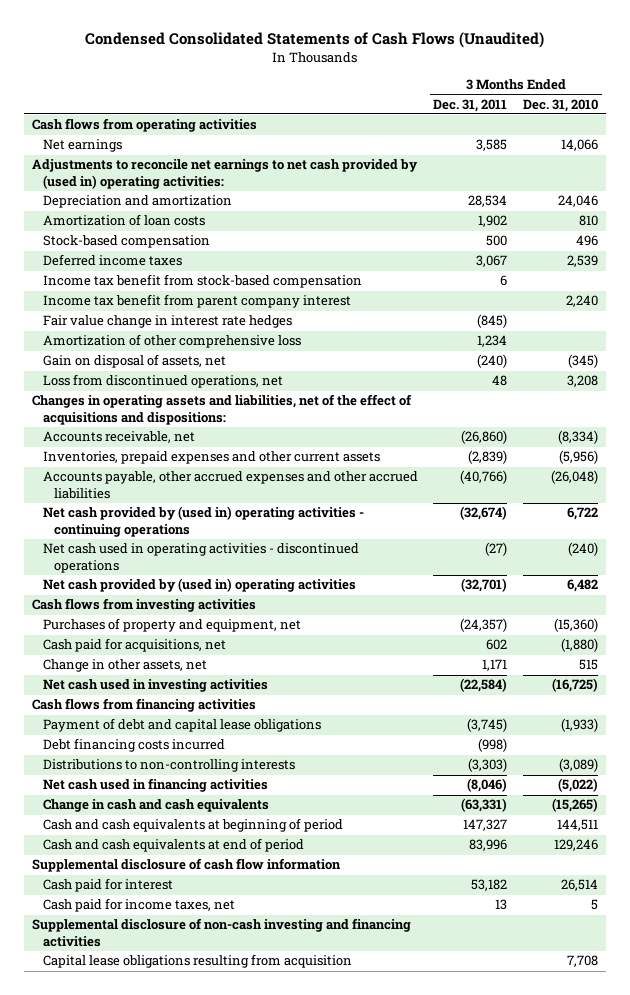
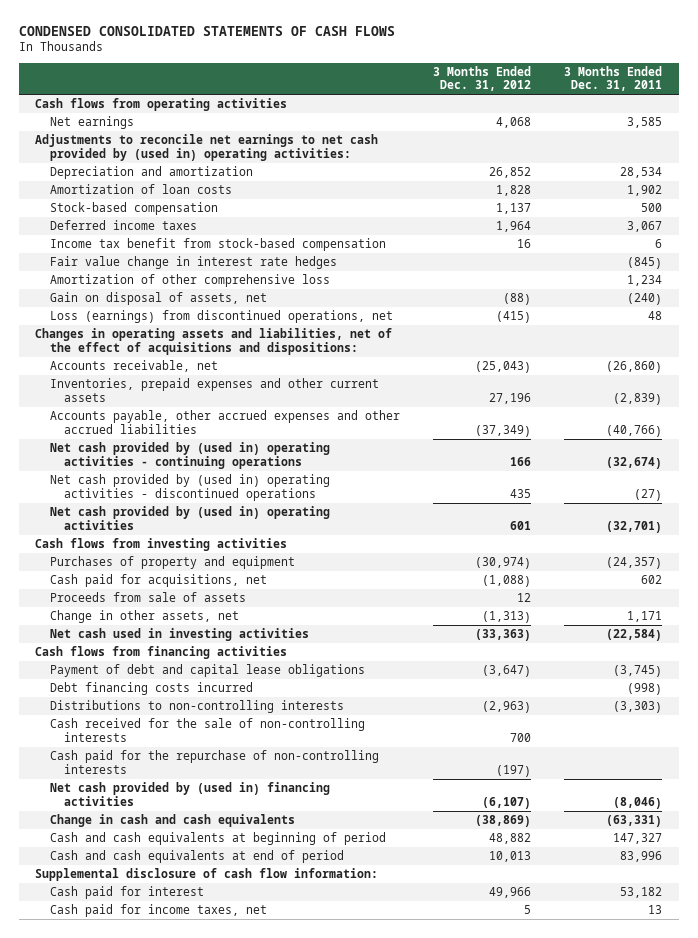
[84,32,544,49] Condensed Consolidated Statements of Cash Flows (Unaudited) -> [18,26,395,37] CONDENSED CONSOLIDATED STATEMENTS OF CASH FLOWS
[523,98,599,112] Dec. 31, 2010 -> none
none -> [432,65,531,92] 3 Months Ended Dec. 31, 2012
[42,294,351,309] Income tax benefit from parent company interest -> none
[42,374,283,389] Loss from discontinued operations, net -> [49,310,393,324] Loss (earnings) from discontinued operations, net
[42,543,359,573] Net cash used in operating activities - discontinued operations -> [49,474,330,501] Net cash provided by (used in) operating activities - discontinued operations
[42,618,301,633] Purchases of property and equipment, net -> [49,556,295,570] Purchases of property and equipment
none -> [49,592,246,603] Proceeds from sale of assets
none -> [49,718,365,742] Cash received for the sale of non-controlling interests
none -> [49,750,379,774] Cash paid for the repurchase of non-controlling interests
[42,778,268,793] Net cash used in financing activities -> [49,782,330,806] Net cash provided by (used in) financing activities
[31,858,341,873] Supplemental disclosure of cash flow information -> [35,868,379,882] Supplemental disclosure of cash flow information:
[31,918,411,947] Supplemental disclosure of non-cash investing and financing activities -> none
[42,954,352,969] Capital lease obligations resulting from acquisition -> none

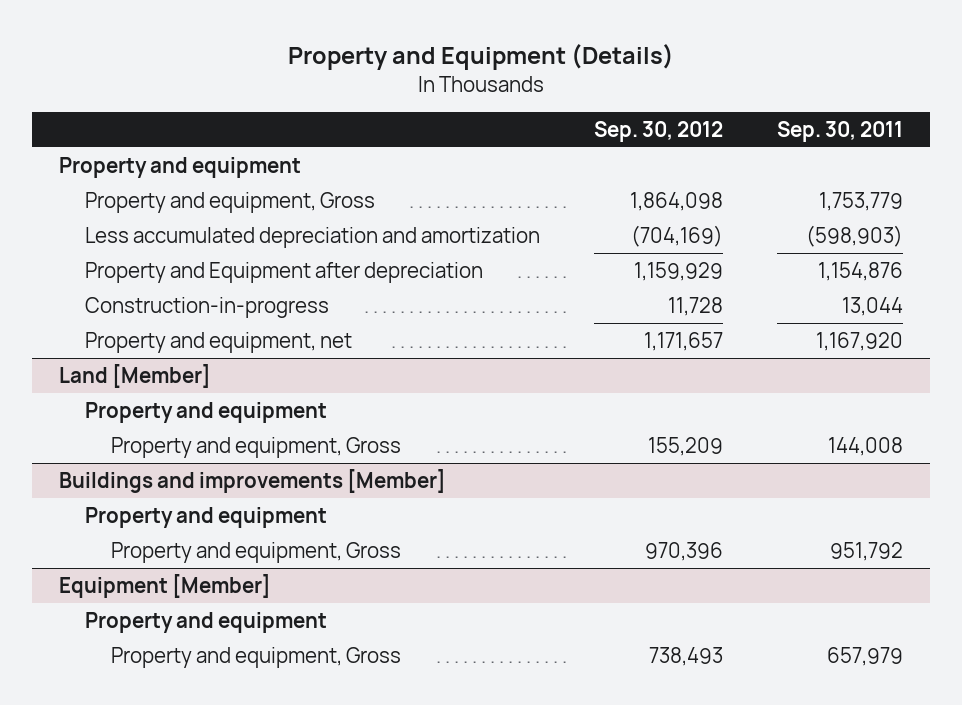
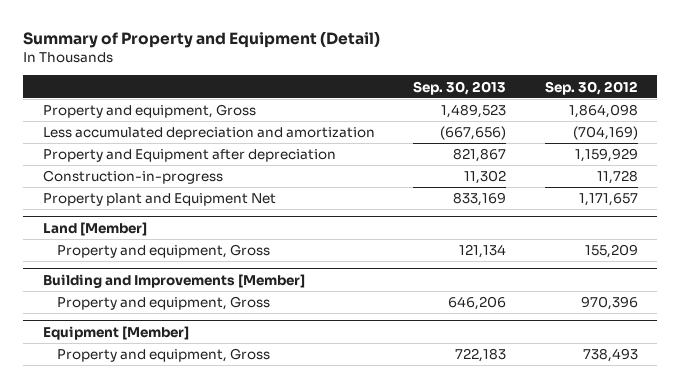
[288,43,675,70] Property and Equipment (Details) -> [23,31,381,49] Summary of Property and Equipment (Detail)
[777,120,904,142] Sep. 30, 2011 -> none
none -> [413,80,507,95] Sep. 30, 2013
[59,156,302,178] Property and equipment -> none
[84,331,352,353] Property and equipment, net -> [42,193,276,207] Property plant and Equipment Net
[84,401,327,423] Property and equipment -> none
[84,506,327,528] Property and equipment -> none
[59,468,447,493] Buildings and improvements [Member] -> [42,273,305,288] Building and Improvements [Member]
[84,611,327,633] Property and equipment -> none

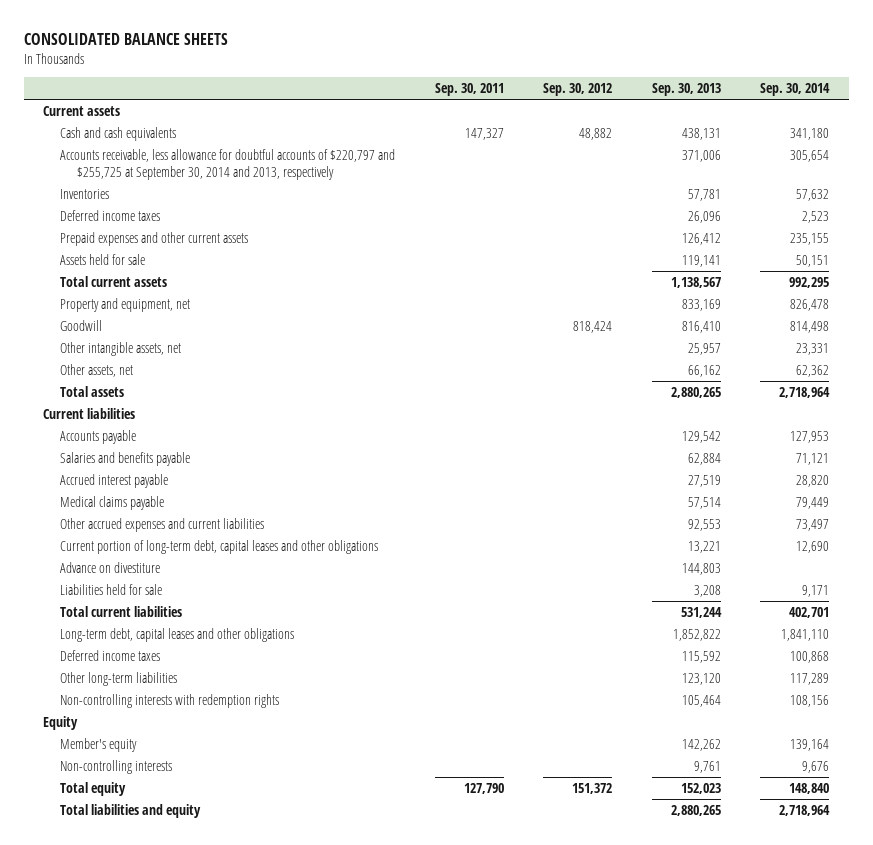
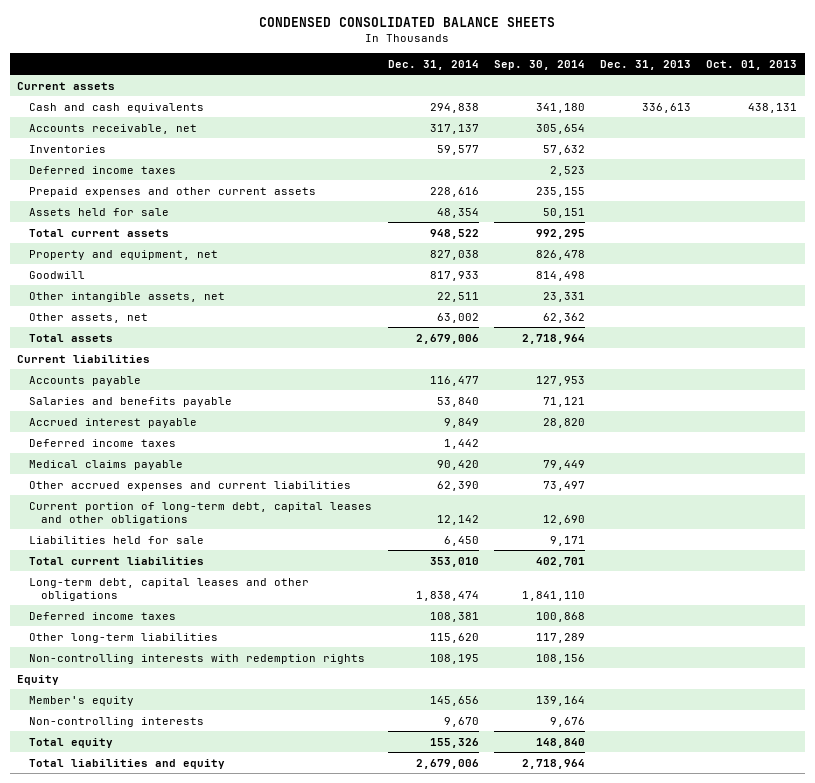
[23,33,228,46] CONSOLIDATED BALANCE SHEETS -> [259,16,556,27] CONDENSED CONSOLIDATED BALANCE SHEETS
[434,83,504,97] Sep. 30, 2011 -> none
[543,83,613,97] Sep. 30, 2012 -> none
[651,83,721,97] Sep. 30, 2013 -> none
none -> [387,59,479,70] Dec. 31, 2014
none -> [600,59,692,70] Dec. 31, 2013
none -> [706,59,798,70] Oct. 01, 2013
[60,148,396,181] Accounts receivable, less allowance for doubtful accounts of $220,797 and $255,725 at September 30, 2014 and 2013, respectively -> [29,123,198,134] Accounts receivable, net
none -> [29,438,177,447] Deferred income taxes
[60,561,161,573] Advance on divestiture -> none

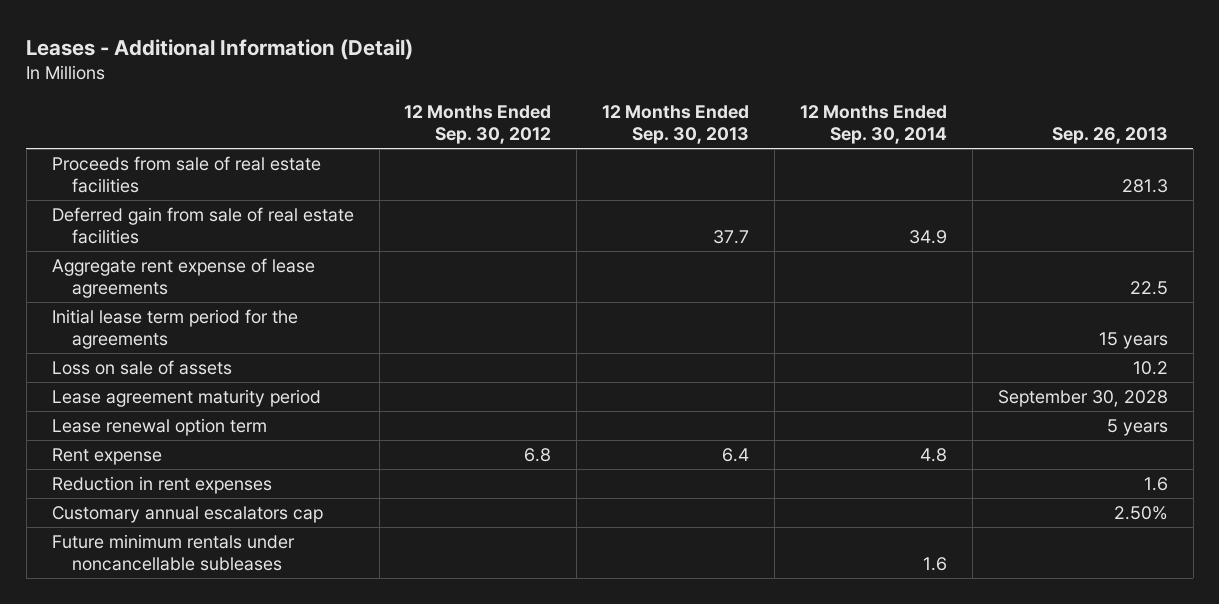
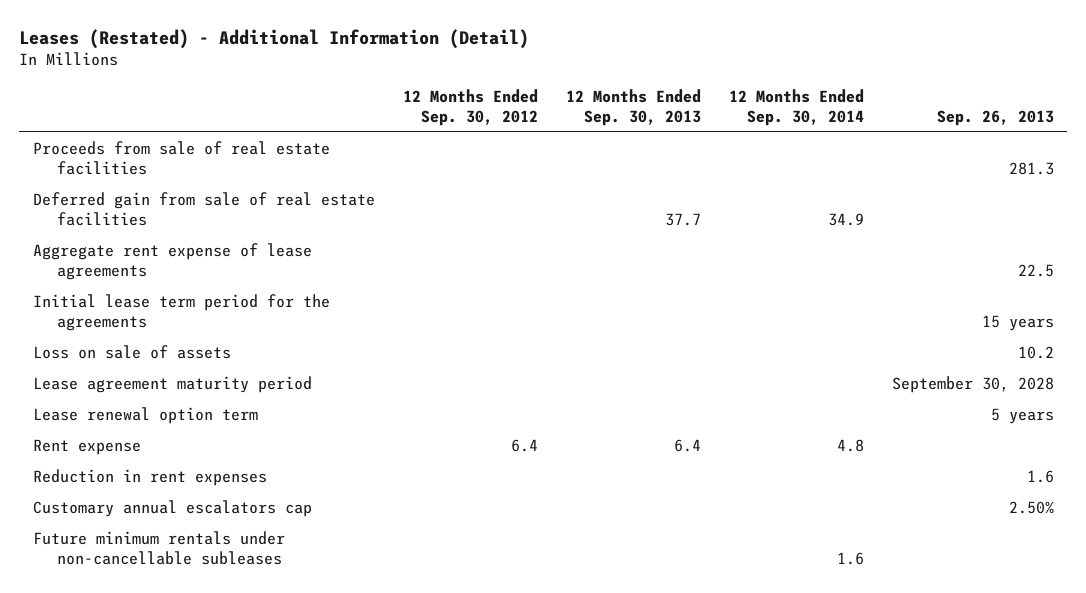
[26,38,414,60] Leases - Additional Information (Detail) -> [18,28,529,49] Leases (Restated) - Additional Information (Detail)
[524,447,552,462] 6.8 -> [510,439,538,453] 6.4
[51,533,295,572] Future minimum rentals under noncancellable subleases -> [32,531,285,566] Future minimum rentals under non-cancellable subleases

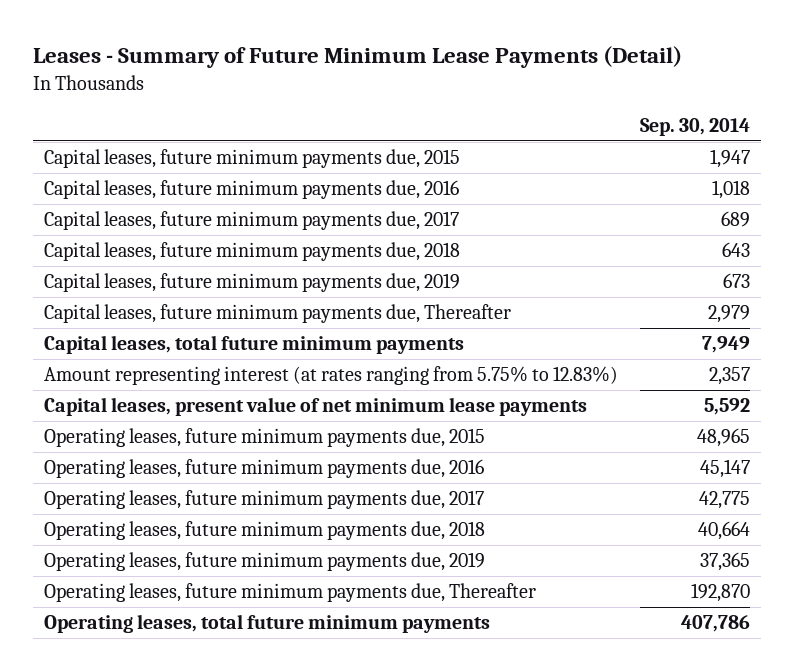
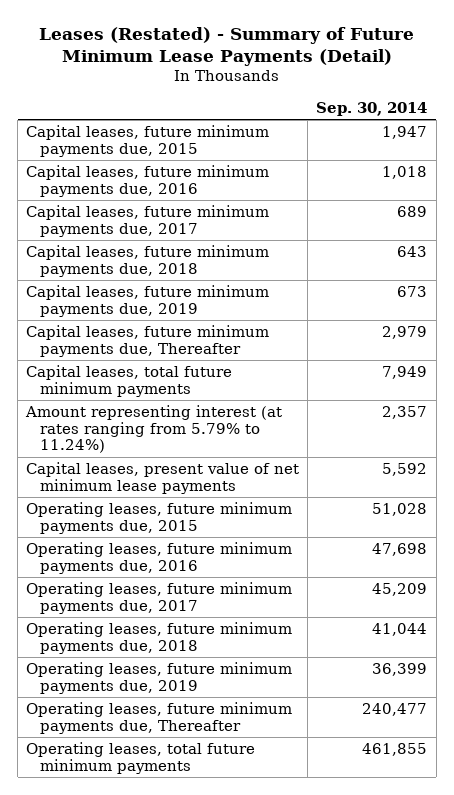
[32,46,682,69] Leases - Summary of Future Minimum Lease Payments (Detail) -> [38,26,414,67] Leases (Restated) - Summary of Future Minimum Lease Payments (Detail)
[43,366,618,386] Amount representing interest (at rates ranging from 5.75% to 12.83%) -> [25,405,283,454] Amount representing interest (at rates ranging from 5.79% to 11.24%)
[697,428,751,448] 48,965 -> [372,503,428,517] 51,028
[700,459,751,479] 45,147 -> [372,543,428,557] 47,698
[699,491,751,510] 42,775 -> [372,583,428,597] 45,209
[698,521,751,541] 40,664 -> [372,623,428,637] 41,044
[700,552,751,572] 37,365 -> [372,663,428,677] 36,399
[691,583,751,603] 192,870 -> [362,703,428,717] 240,477
[681,615,751,633] 407,786 -> [362,743,428,757] 461,855

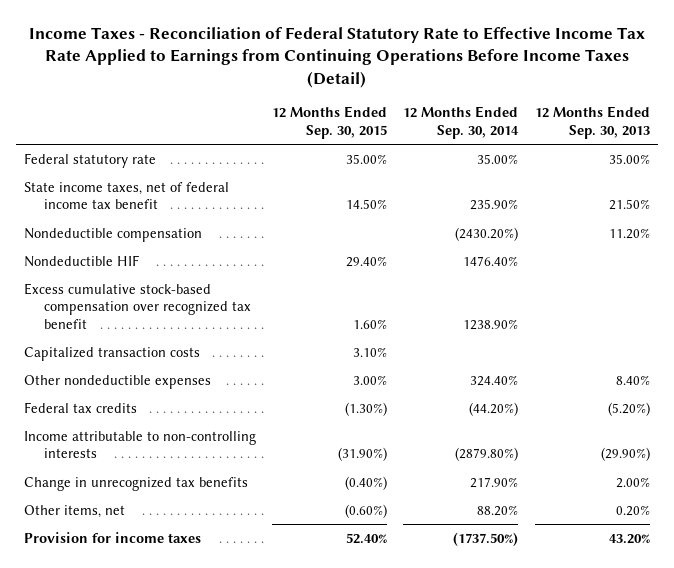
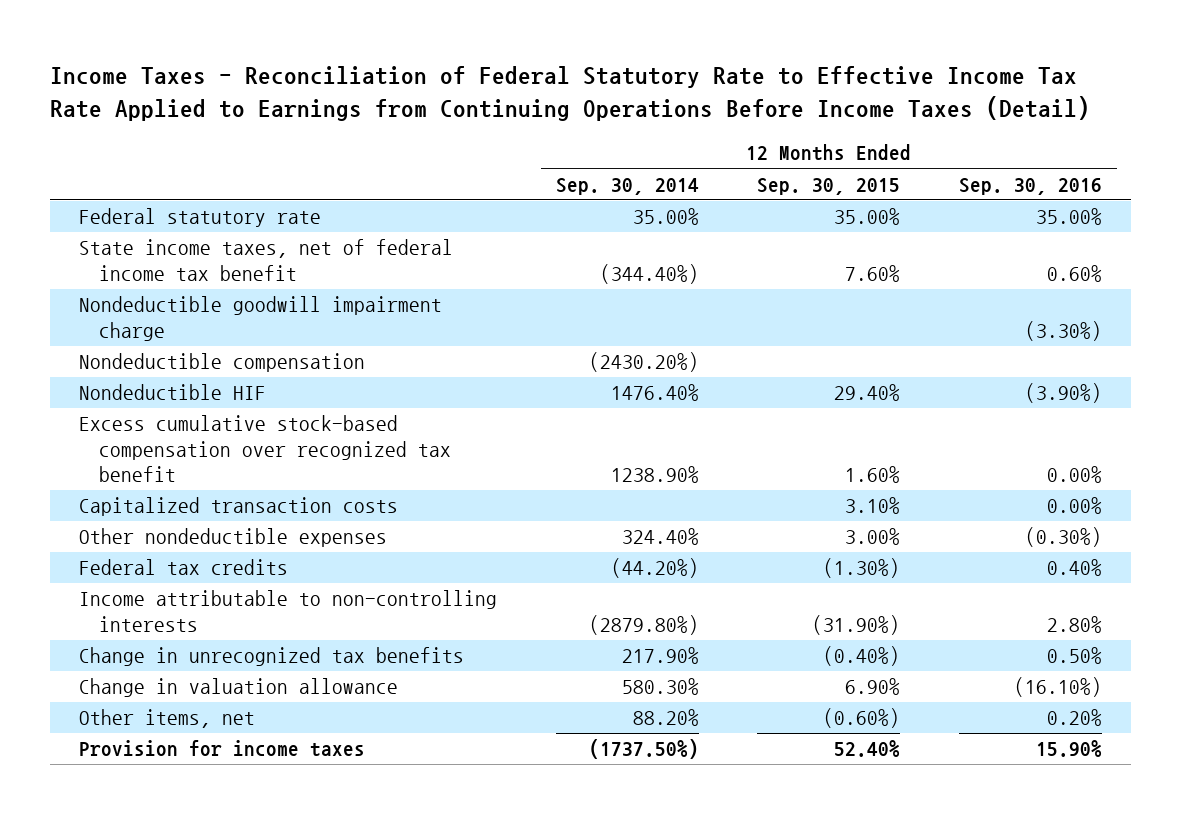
[534,106,650,139] 12 Months Ended Sep. 30, 2013 -> none
none -> [959,177,1103,195] Sep. 30, 2016
[346,199,388,210] 14.50% -> [845,264,901,282] 7.60%
[470,199,519,211] 235.90% -> [599,263,699,284] (344.40%)
none -> [79,296,443,341] Nondeductible goodwill impairment charge
none -> [79,678,399,698] Change in valuation allowance

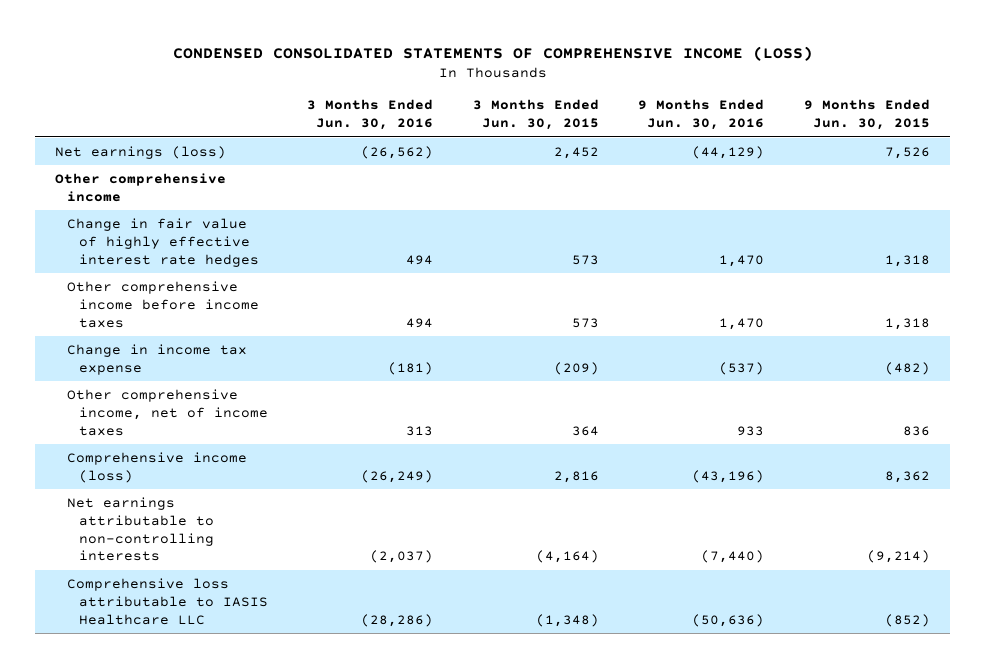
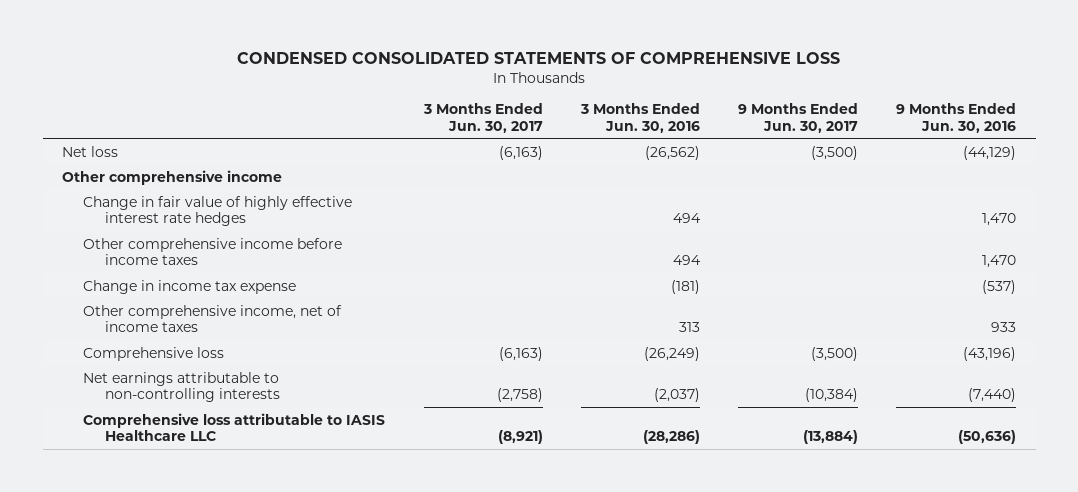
[172,45,813,61] CONDENSED CONSOLIDATED STATEMENTS OF COMPREHENSIVE INCOME (LOSS) -> [237,52,841,65] CONDENSED CONSOLIDATED STATEMENTS OF COMPREHENSIVE LOSS
[472,99,599,131] 3 Months Ended Jun. 30, 2015 -> none
[803,99,930,131] 9 Months Ended Jun. 30, 2015 -> none
none -> [422,103,543,133] 3 Months Ended Jun. 30, 2017
none -> [738,103,859,133] 9 Months Ended Jun. 30, 2017
[55,145,227,159] Net earnings (loss) -> [61,145,118,157] Net loss
[67,451,248,483] Comprehensive income (loss) -> [83,346,225,361] Comprehensive loss

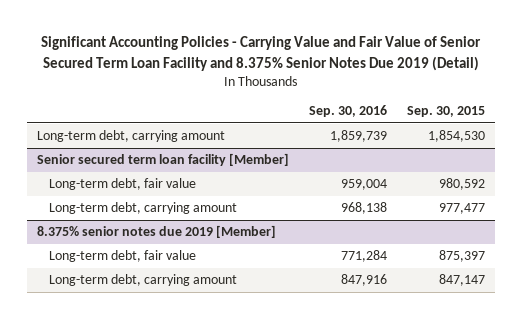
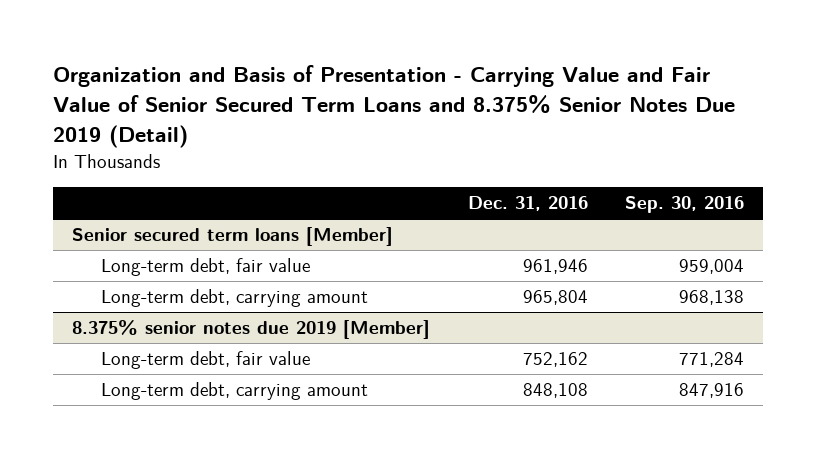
[40,36,481,71] Significant Accounting Policies - Carrying Value and Fair Value of Senior Secured Term Loan Facility and 8.375% Senior Notes Due 2019 (Detail) -> [52,65,735,148] Organization and Basis of Presentation - Carrying Value and Fair Value of Senior Secured Term Loans and 8.375% Senior Notes Due 2019 (Detail)
[406,106,485,118] Sep. 30, 2015 -> none
none -> [467,196,588,212] Dec. 31, 2016
[36,130,225,143] Long-term debt, carrying amount -> none
[36,153,289,167] Senior secured term loan facility [Member] -> [71,227,393,247] Senior secured term loans [Member]

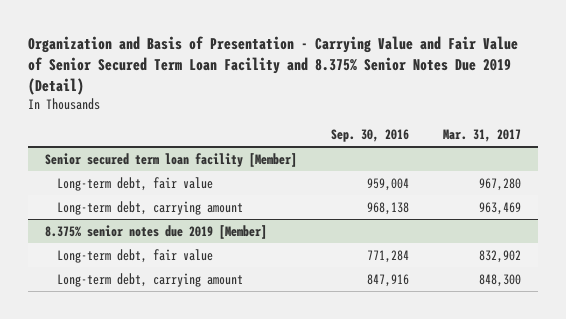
[52,65,735,148] Organization and Basis of Presentation - Carrying Value and Fair Value of Senior Secured Term Loans and 8.375% Senior Notes Due 2019 (Detail) -> [28,35,519,95] Organization and Basis of Presentation - Carrying Value and Fair Value of Senior Secured Term Loan Facility and 8.375% Senior Notes Due 2019 (Detail)
[467,196,588,212] Dec. 31, 2016 -> none
none -> [443,128,522,142] Mar. 31, 2017
[71,227,393,247] Senior secured term loans [Member] -> [45,152,298,167] Senior secured term loan facility [Member]

